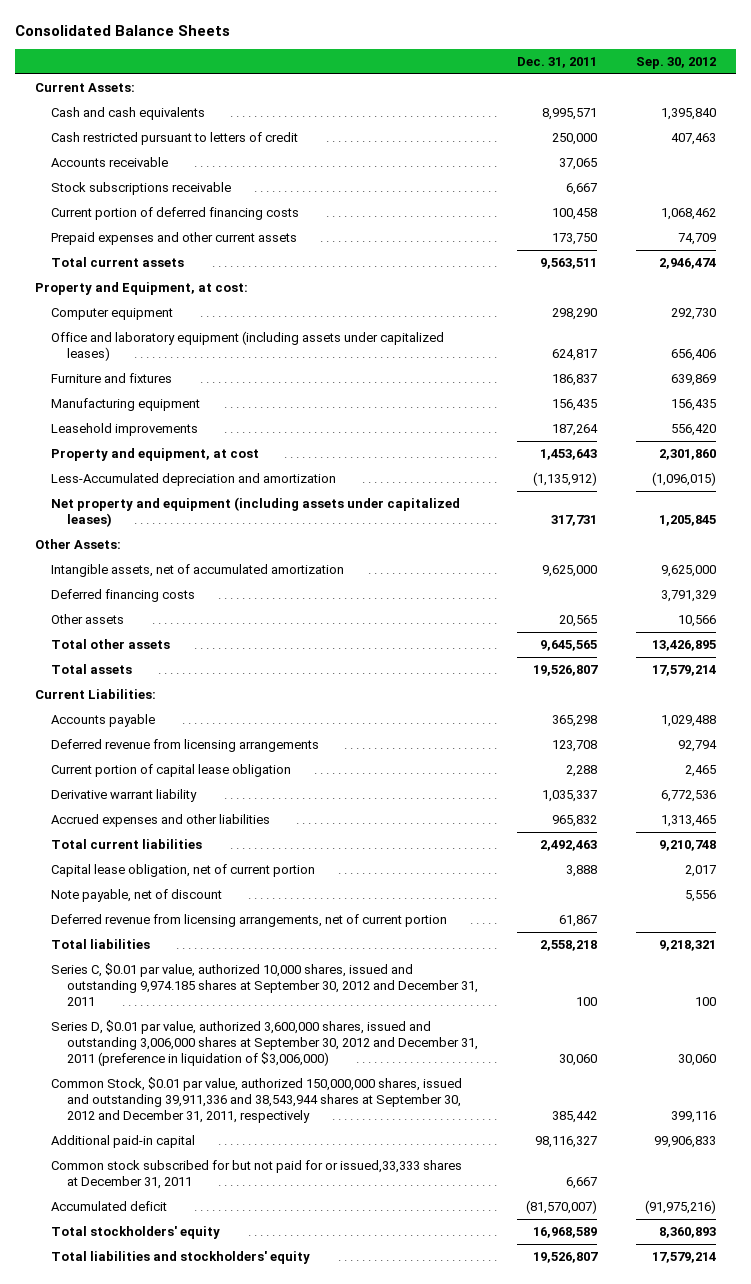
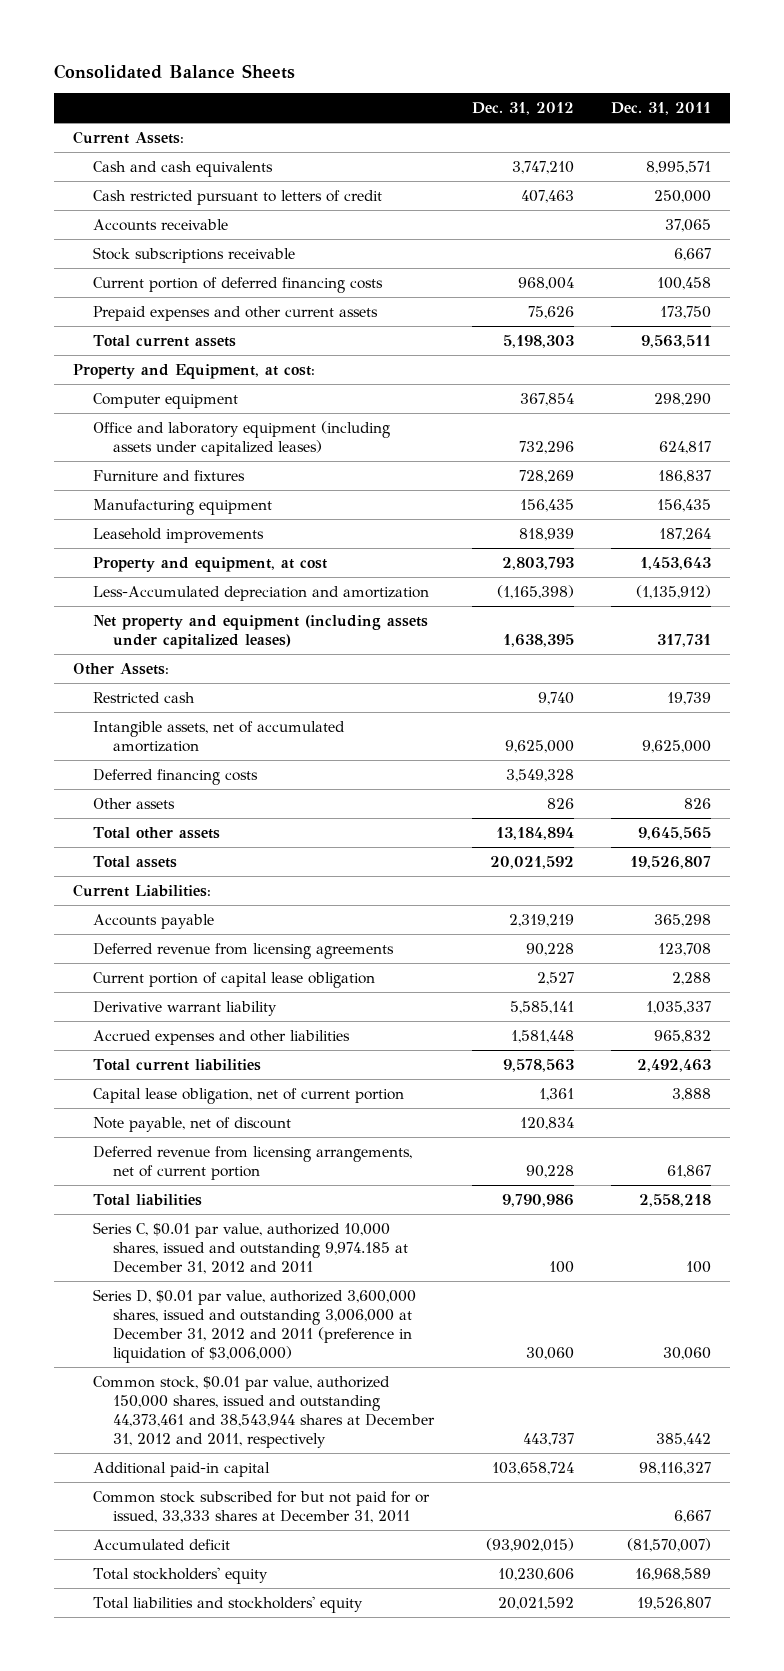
[636,56,717,69] Sep. 30, 2012 -> none
none -> [471,102,574,116] Dec. 31, 2012
none -> [92,691,195,703] Restricted cash
[558,615,597,628] 20,565 -> [684,797,712,809] 826
[50,739,319,753] Deferred revenue from licensing arrangements -> [92,942,394,959] Deferred revenue from licensing agreements
[50,963,478,1007] Series C, $0.01 par value, authorized 10,000 shares, issued and outstanding 9,974.185 shares at September 30, 2012 and December 31, 2011 -> [92,1221,408,1274] Series C, $0.01 par value, authorized 10,000 shares, issued and outstanding 9,974.185 at December 31, 2012 and 2011
[50,1020,478,1067] Series D, $0.01 par value, authorized 3,600,000 shares, issued and outstanding 3,006,000 shares at September 30, 2012 and December 31, 2011 (preference in liquidation of $3,006,000) -> [92,1288,416,1363] Series D, $0.01 par value, authorized 3,600,000 shares, issued and outstanding 3,006,000 at December 31, 2012 and 2011 (preference in liquidation of $3,006,000)
[50,1077,462,1124] Common Stock, $0.01 par value, authorized 150,000,000 shares, issued and outstanding 39,911,336 and 38,543,944 shares at September 30, 2012 and December 31, 2011, respectively -> [92,1375,435,1448] Common stock, $0.01 par value, authorized 150,000 shares, issued and outstanding 44,373,461 and 38,543,944 shares at December 31, 2012 and 2011, respectively
[50,1160,462,1190] Common stock subscribed for but not paid for or issued,33,333 shares at December 31, 2011 -> [92,1490,430,1523] Common stock subscribed for but not paid for or issued, 33,333 shares at December 31, 2011

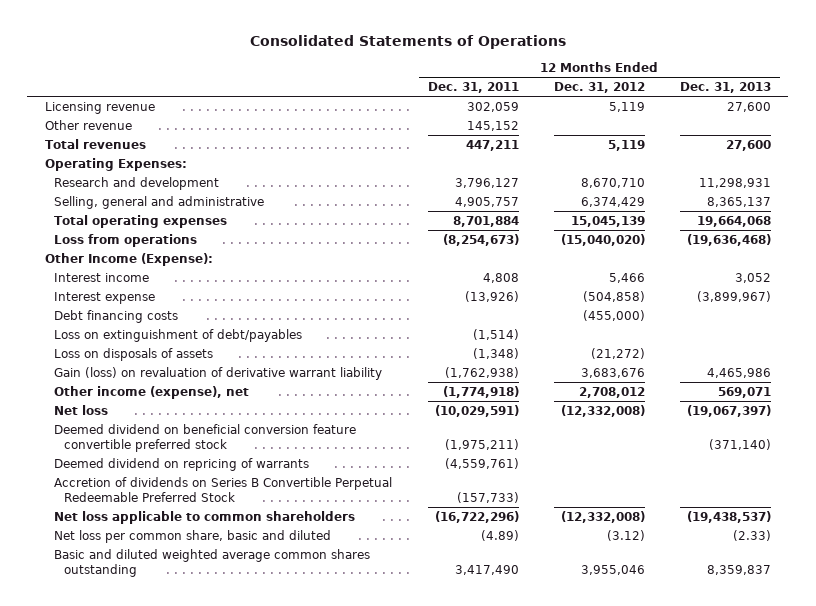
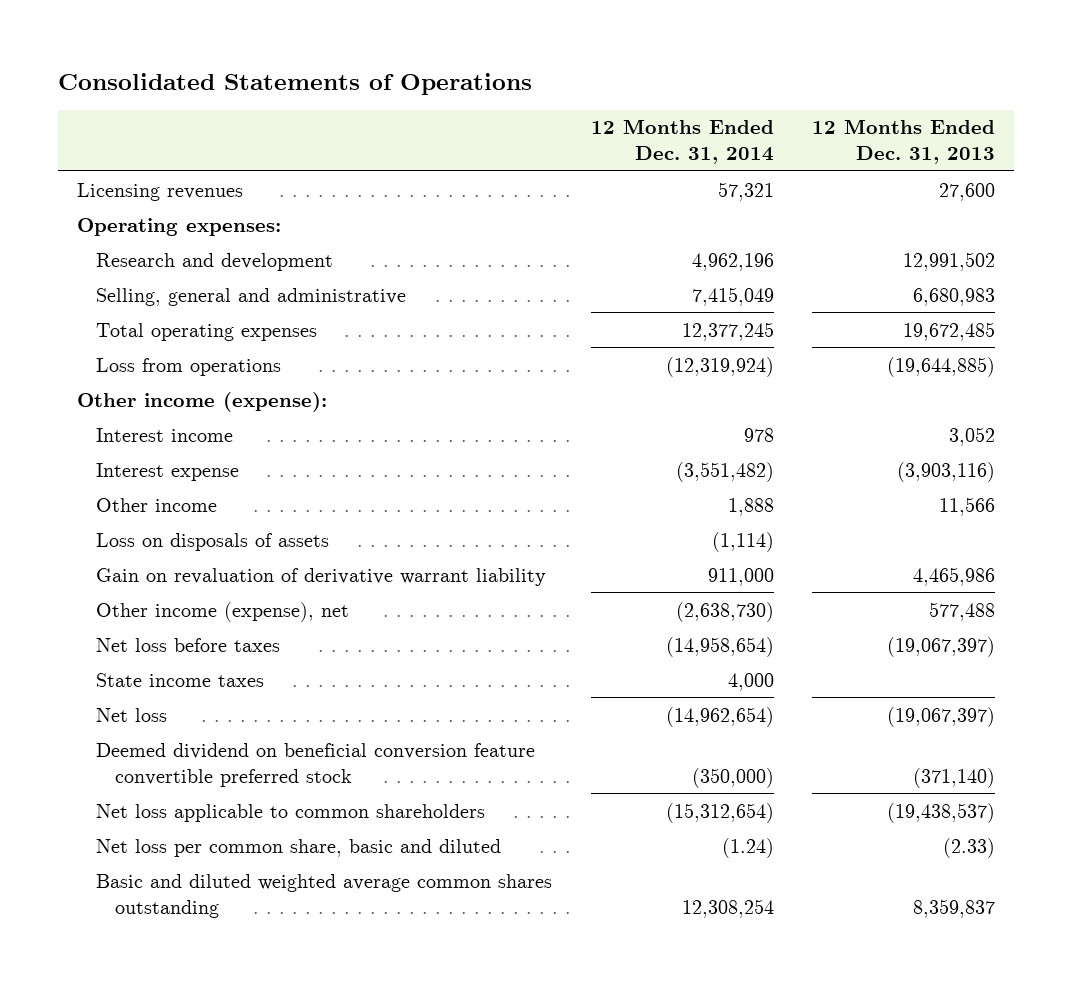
[427,82,519,94] Dec. 31, 2011 -> none
[553,82,645,94] Dec. 31, 2012 -> none
none -> [590,119,774,165] 12 Months Ended Dec. 31, 2014
[44,101,155,114] Licensing revenue -> none
[44,119,132,130] Other revenue -> none
[44,138,146,149] Total revenues -> [77,182,244,201] Licensing revenues
[44,157,187,171] Operating Expenses: -> [77,217,282,236] Operating expenses:
[698,177,771,188] 11,298,931 -> [902,251,995,271] 12,991,502
[706,196,771,207] 8,365,137 -> [912,287,995,306] 6,680,983
[696,215,771,227] 19,664,068 -> [902,321,995,341] 19,672,485
[686,233,771,246] (19,636,468) -> [886,356,995,377] (19,644,885)
[44,252,213,266] Other Income (Expense): -> [77,391,328,412] Other income (expense):
[54,309,179,323] Debt financing costs -> none
[54,328,303,342] Loss on extinguishment of debt/payables -> none
[696,290,771,302] (3,899,967) -> [896,461,995,482] (3,903,116)
none -> [96,497,218,512] Other income
[54,366,383,380] Gain (loss) on revaluation of derivative warrant liability -> [96,567,547,586] Gain on revaluation of derivative warrant liability
[717,386,771,398] 569,071 -> [928,601,995,621] 577,488
none -> [96,637,281,652] Net loss before taxes
none -> [96,672,265,687] State income taxes
[54,457,310,471] Deemed dividend on repricing of warrants -> none
[54,476,393,503] Accretion of dividends on Series B Convertible Perpetual Redeemable Preferred Stock -> none

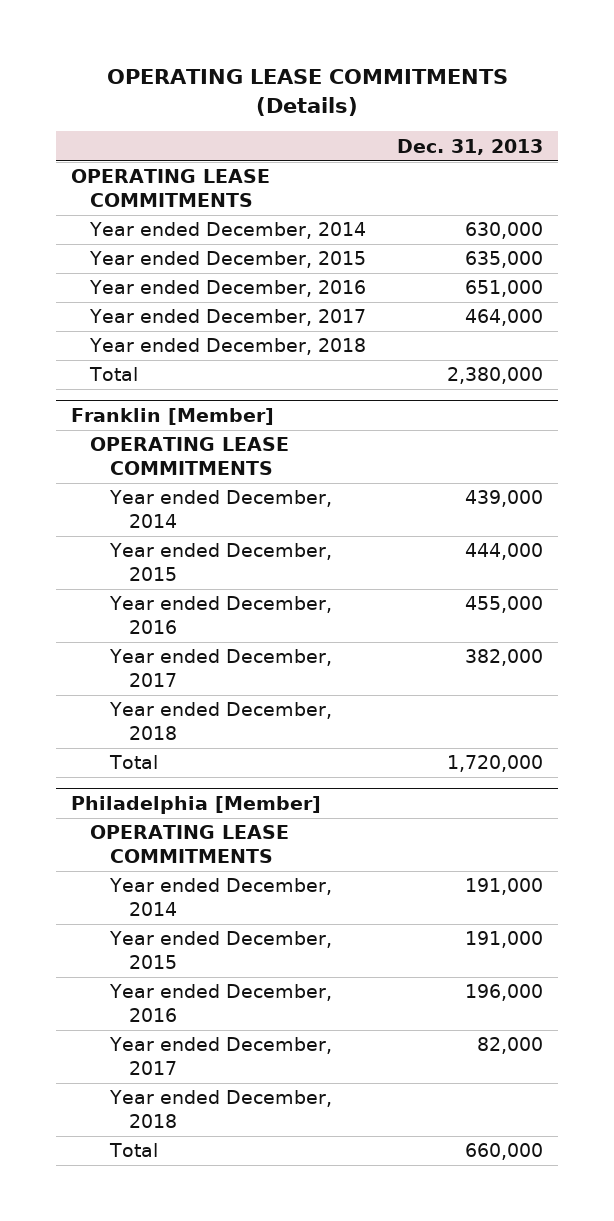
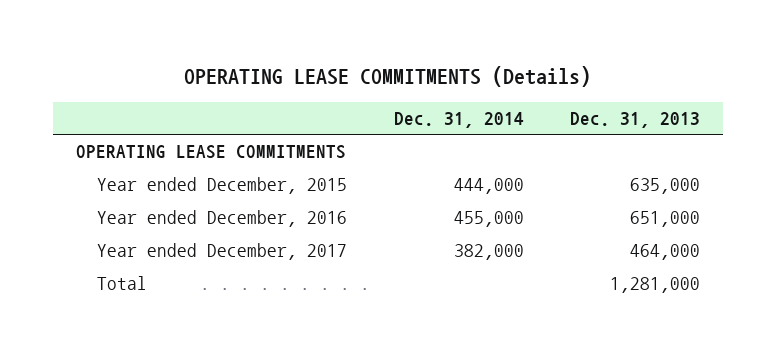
none -> [393,112,524,129] Dec. 31, 2014
[89,222,367,240] Year ended December, 2014 -> none
[89,338,367,356] Year ended December, 2018 -> none
[71,408,275,426] Franklin [Member] -> none
[90,437,290,476] OPERATING LEASE COMMITMENTS -> none
[108,490,332,529] Year ended December, 2014 -> none
[108,543,332,582] Year ended December, 2015 -> none
[108,596,332,635] Year ended December, 2016 -> none
[108,649,332,688] Year ended December, 2017 -> none
[108,702,332,741] Year ended December, 2018 -> none
[108,755,158,770] Total -> none
[71,796,322,815] Philadelphia [Member] -> none
[90,825,290,864] OPERATING LEASE COMMITMENTS -> none
[108,878,332,917] Year ended December, 2014 -> none
[108,931,332,970] Year ended December, 2015 -> none
[108,984,332,1023] Year ended December, 2016 -> none
[108,1037,332,1076] Year ended December, 2017 -> none
[108,1090,332,1129] Year ended December, 2018 -> none
[108,1143,158,1158] Total -> none
[447,367,544,385] 2,380,000 -> [610,277,701,294] 1,281,000

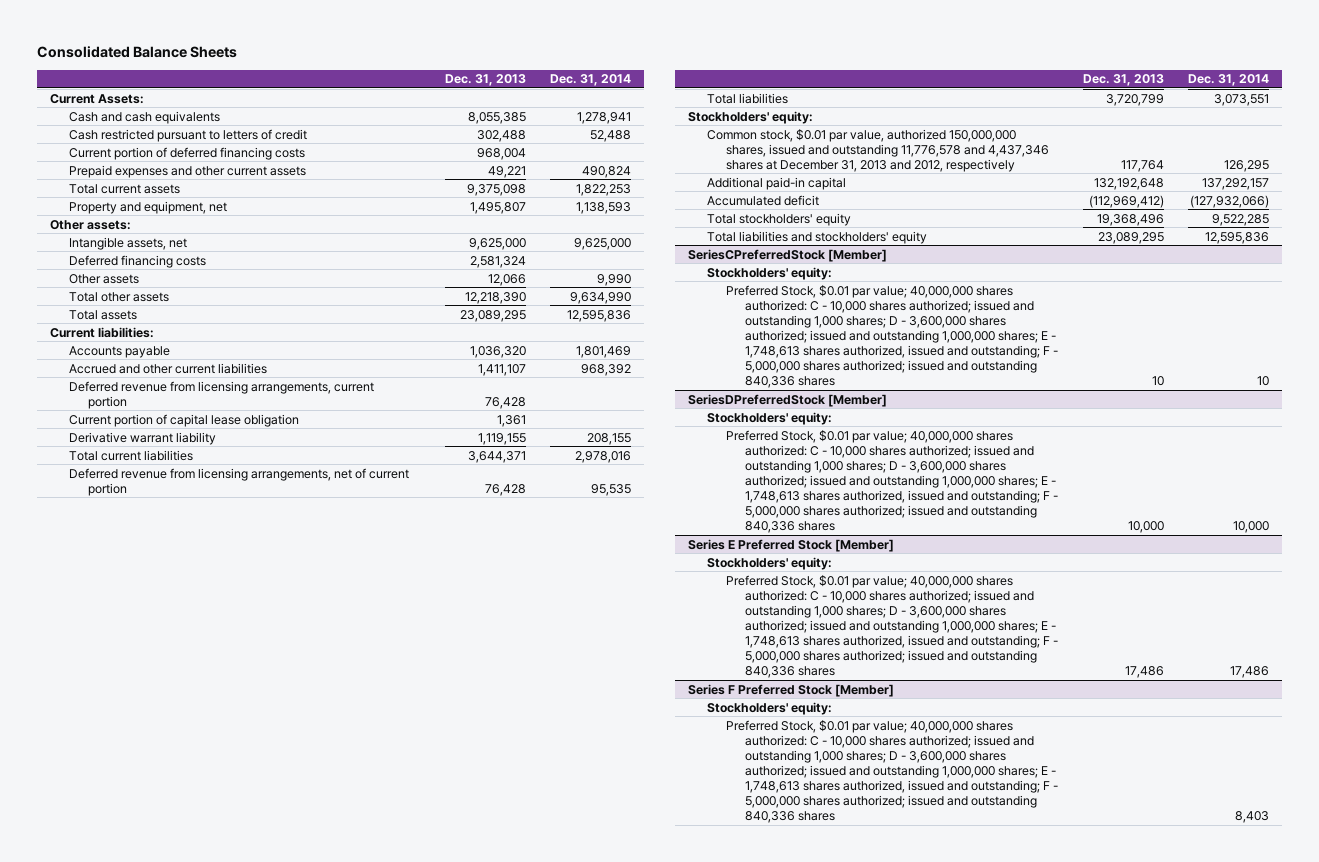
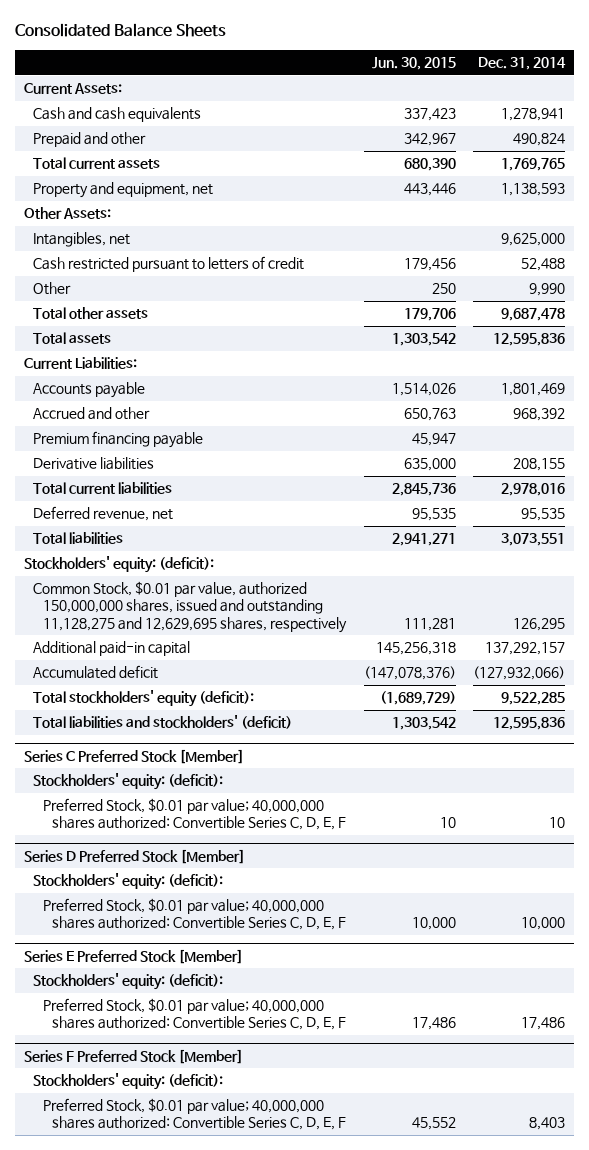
[444,74,526,87] Dec. 31, 2013 -> none
none -> [371,57,456,71] Jun. 30, 2015
[68,146,305,160] Current portion of deferred financing costs -> none
[68,164,306,178] Prepaid expenses and other current assets -> [33,132,147,148] Prepaid and other
[576,183,632,196] 1,822,253 -> [500,158,565,172] 1,769,765
[68,254,206,268] Deferred financing costs -> none
[49,219,131,230] Other assets: -> [23,207,111,220] Other Assets:
[68,236,187,250] Intangible assets, net -> [33,232,131,248] Intangibles, net
[68,128,307,142] Cash restricted pursuant to letters of credit -> [33,256,305,273] Cash restricted pursuant to letters of credit
[68,273,139,284] Other assets -> [33,282,72,296] Other
[570,291,632,304] 9,634,990 -> [500,308,565,322] 9,687,478
[49,326,154,338] Current liabilities: -> [23,357,137,370] Current Liabilities:
[68,380,374,409] Deferred revenue from licensing arrangements, current portion -> none
[68,413,299,427] Current portion of capital lease obligation -> none
[68,362,267,374] Accrued and other current liabilities -> [33,407,151,421] Accrued and other
none -> [33,431,204,449] Premium financing payable
[68,431,216,445] Derivative warrant liability -> [33,457,155,471] Derivative liabilities
[68,467,409,496] Deferred revenue from licensing arrangements, net of current portion -> [33,506,174,522] Deferred revenue, net
[687,110,813,124] Stockholders' equity: -> [23,556,214,574] Stockholders' equity: (deficit):
[706,128,1049,172] Common stock, $0.01 par value, authorized 150,000,000 shares, issued and outstanding 11,776,578 and 4,437,346 shares at December 31, 2013 and 2012, respectively -> [33,581,347,633] Common Stock, $0.01 par value, authorized 150,000,000 shares, issued and outstanding 11,128,275 and 12,629,695 shares, respectively
[687,248,887,262] SeriesCPreferredStock [Member] -> none
[687,393,887,407] SeriesDPreferredStock [Member] -> none
[706,212,851,226] Total stockholders' equity -> [33,690,255,708] Total stockholders' equity (deficit):
[706,230,927,244] Total liabilities and stockholders' equity -> [33,715,293,730] Total liabilities and stockholders' (deficit)
none -> [23,748,244,764] Series C Preferred Stock [Member]
[706,266,832,280] Stockholders' equity: -> [33,773,224,791] Stockholders' equity: (deficit):
[725,284,1058,388] Preferred Stock, $0.01 par value; 40,000,000 shares authorized: C - 10,000 shares authorized; issued and outstanding 1,000 shares; D - 3,600,000 shares authorized; issued and outstanding 1,000,000 shares; E - 1,748,613 shares authorized, issued and outstanding; F - 5,000,000 shares authorized; issued and outstanding 840,336 shares -> [42,798,347,831] Preferred Stock, $0.01 par value; 40,000,000 shares authorized: Convertible Series C, D, E, F
none -> [23,848,245,864] Series D Preferred Stock [Member]
[706,411,832,425] Stockholders' equity: -> [33,873,224,891] Stockholders' equity: (deficit):
[725,429,1058,533] Preferred Stock, $0.01 par value; 40,000,000 shares authorized: C - 10,000 shares authorized; issued and outstanding 1,000 shares; D - 3,600,000 shares authorized; issued and outstanding 1,000,000 shares; E - 1,748,613 shares authorized, issued and outstanding; F - 5,000,000 shares authorized; issued and outstanding 840,336 shares -> [42,898,347,931] Preferred Stock, $0.01 par value; 40,000,000 shares authorized: Convertible Series C, D, E, F
[706,556,832,570] Stockholders' equity: -> [33,973,224,991] Stockholders' equity: (deficit):
[725,574,1058,678] Preferred Stock, $0.01 par value; 40,000,000 shares authorized: C - 10,000 shares authorized; issued and outstanding 1,000 shares; D - 3,600,000 shares authorized; issued and outstanding 1,000,000 shares; E - 1,748,613 shares authorized, issued and outstanding; F - 5,000,000 shares authorized; issued and outstanding 840,336 shares -> [42,998,347,1031] Preferred Stock, $0.01 par value; 40,000,000 shares authorized: Convertible Series C, D, E, F
[706,701,832,715] Stockholders' equity: -> [33,1073,224,1091] Stockholders' equity: (deficit):
[725,719,1058,823] Preferred Stock, $0.01 par value; 40,000,000 shares authorized: C - 10,000 shares authorized; issued and outstanding 1,000 shares; D - 3,600,000 shares authorized; issued and outstanding 1,000,000 shares; E - 1,748,613 shares authorized, issued and outstanding; F - 5,000,000 shares authorized; issued and outstanding 840,336 shares -> [42,1098,347,1131] Preferred Stock, $0.01 par value; 40,000,000 shares authorized: Convertible Series C, D, E, F

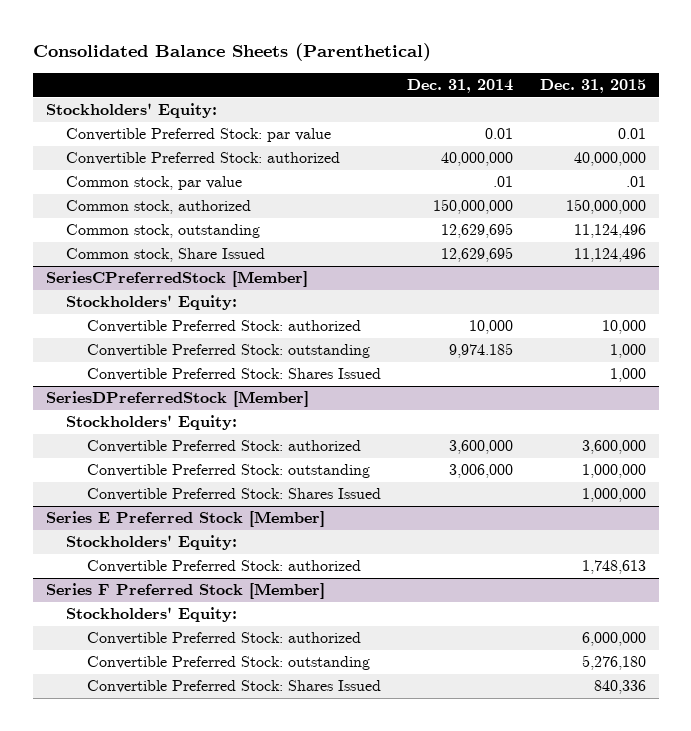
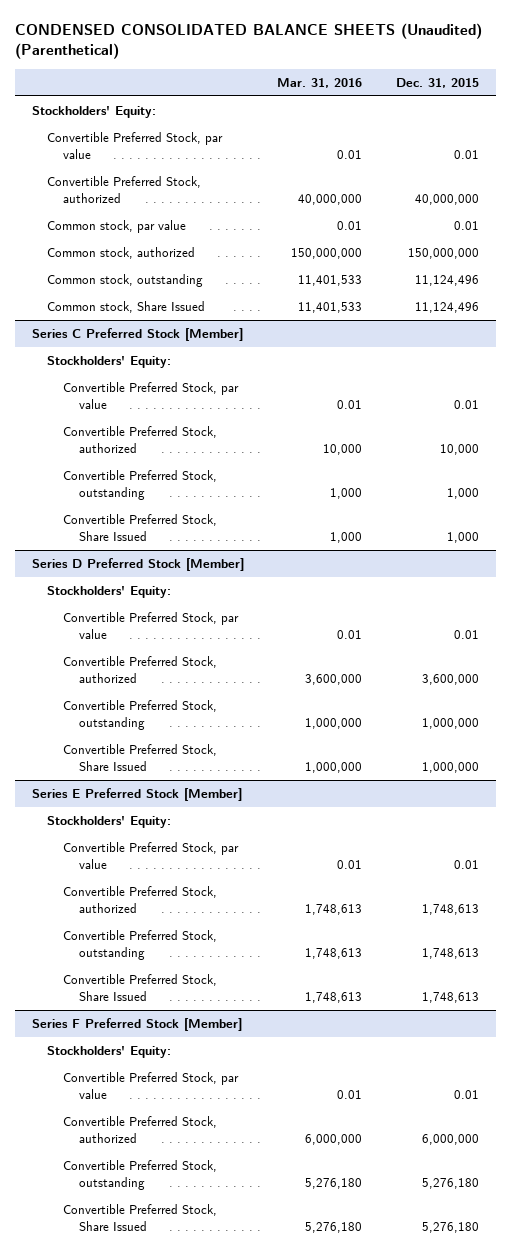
[32,43,431,62] Consolidated Balance Sheets (Parenthetical) -> [14,23,482,60] CONDENSED CONSOLIDATED BALANCE SHEETS (Unaudited) (Parenthetical)
[407,79,514,94] Dec. 31, 2014 -> none
none -> [277,77,363,88] Mar. 31, 2016
[66,128,332,143] Convertible Preferred Stock: par value -> [47,132,224,160] Convertible Preferred Stock, par value
[66,152,341,166] Convertible Preferred Stock: authorized -> [47,176,202,204] Convertible Preferred Stock, authorized
[625,176,646,188] .01 -> [454,221,480,231] 0.01
[45,271,308,288] SeriesCPreferredStock [Member] -> none
none -> [31,328,243,342] Series C Preferred Stock [Member]
[45,391,309,408] SeriesDPreferredStock [Member] -> none
none -> [63,382,240,410] Convertible Preferred Stock, par value
[87,320,362,334] Convertible Preferred Stock: authorized -> [63,426,218,454] Convertible Preferred Stock, authorized
[87,344,371,359] Convertible Preferred Stock: outstanding -> [63,470,218,501] Convertible Preferred Stock, outstanding
[87,368,382,382] Convertible Preferred Stock: Shares Issued -> [63,514,218,542] Convertible Preferred Stock, Share Issued
none -> [31,558,244,572] Series D Preferred Stock [Member]
none -> [63,612,240,640] Convertible Preferred Stock, par value
[87,440,362,454] Convertible Preferred Stock: authorized -> [63,656,218,684] Convertible Preferred Stock, authorized
[87,464,371,479] Convertible Preferred Stock: outstanding -> [63,700,218,731] Convertible Preferred Stock, outstanding
[87,488,382,502] Convertible Preferred Stock: Shares Issued -> [63,744,218,772] Convertible Preferred Stock, Share Issued
none -> [63,842,240,870] Convertible Preferred Stock, par value
[87,560,362,574] Convertible Preferred Stock: authorized -> [63,886,218,914] Convertible Preferred Stock, authorized
none -> [63,930,218,961] Convertible Preferred Stock, outstanding
none -> [63,974,218,1002] Convertible Preferred Stock, Share Issued
none -> [63,1072,240,1100] Convertible Preferred Stock, par value
[87,632,362,646] Convertible Preferred Stock: authorized -> [63,1116,218,1144] Convertible Preferred Stock, authorized
[87,656,371,671] Convertible Preferred Stock: outstanding -> [63,1160,218,1191] Convertible Preferred Stock, outstanding
[87,680,382,694] Convertible Preferred Stock: Shares Issued -> [63,1204,218,1232] Convertible Preferred Stock, Share Issued
[593,680,646,695] 840,336 -> [422,1222,480,1234] 5,276,180

